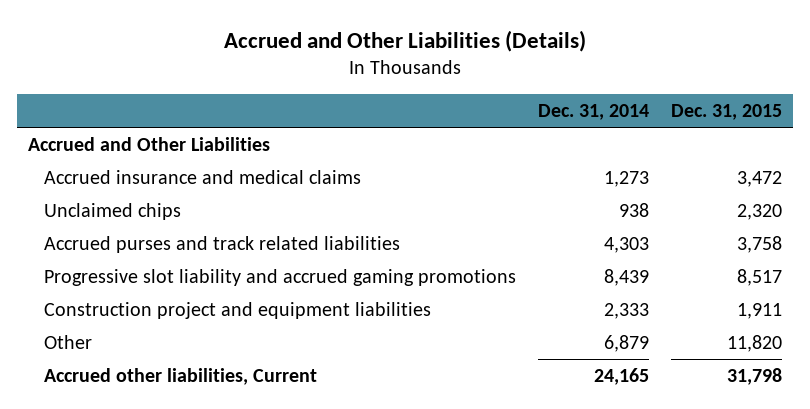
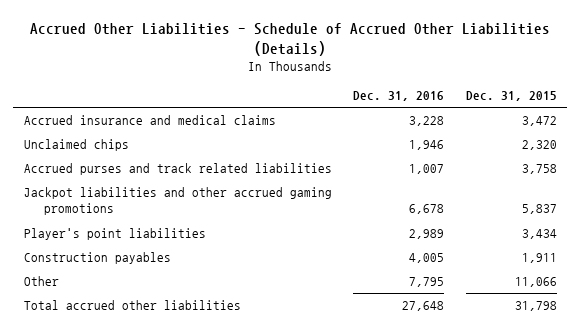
[223,29,586,52] Accrued and Other Liabilities (Details) -> [30,22,551,56] Accrued Other Liabilities - Schedule of Accrued Other Liabilities (Details)
[537,104,649,121] Dec. 31, 2014 -> none
none -> [353,91,445,102] Dec. 31, 2016
[27,136,270,151] Accrued and Other Liabilities -> none
[43,268,516,286] Progressive slot liability and accrued gaming promotions -> [23,187,332,216] Jackpot liabilities and other accrued gaming promotions
[737,268,783,286] 8,517 -> [521,204,557,215] 5,837
none -> [23,228,206,241] Player's point liabilities
[43,301,431,319] Construction project and equipment liabilities -> [23,252,171,265] Construction payables
[727,334,783,352] 11,820 -> [514,277,557,288] 11,066
[43,367,317,385] Accrued other liabilities, Current -> [23,300,241,311] Total accrued other liabilities

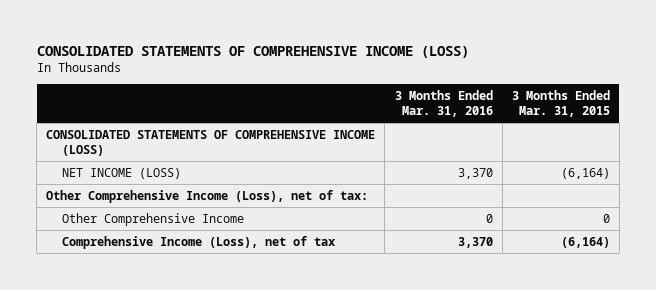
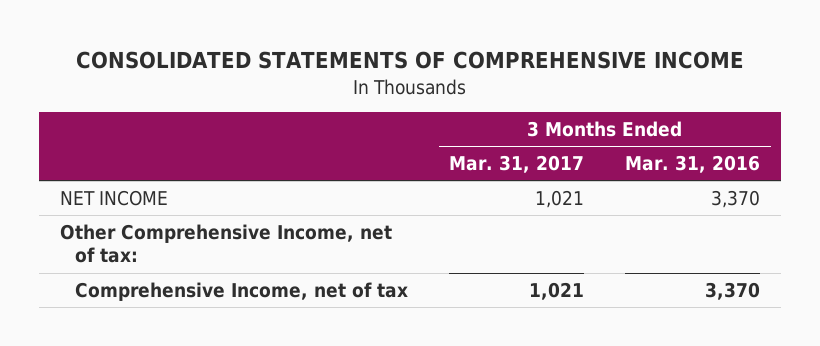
[36,45,469,58] CONSOLIDATED STATEMENTS OF COMPREHENSIVE INCOME (LOSS) -> [75,51,744,70] CONSOLIDATED STATEMENTS OF COMPREHENSIVE INCOME
[511,90,610,117] 3 Months Ended Mar. 31, 2015 -> none
none -> [448,154,584,173] Mar. 31, 2017
[46,130,376,156] CONSOLIDATED STATEMENTS OF COMPREHENSIVE INCOME (LOSS) -> none
[61,213,244,227] Other Comprehensive Income -> none
[61,168,181,180] NET INCOME (LOSS) -> [59,189,168,206] NET INCOME
[46,190,369,204] Other Comprehensive Income (Loss), net of tax: -> [59,223,392,264] Other Comprehensive Income, net of tax:
[61,236,335,250] Comprehensive Income (Loss), net of tax -> [74,281,408,301] Comprehensive Income, net of tax

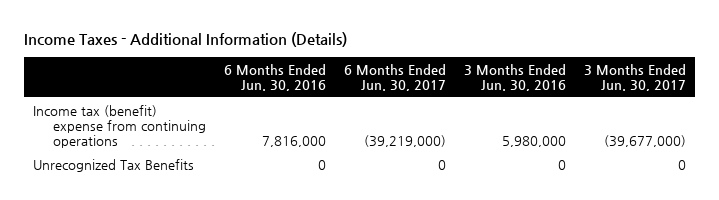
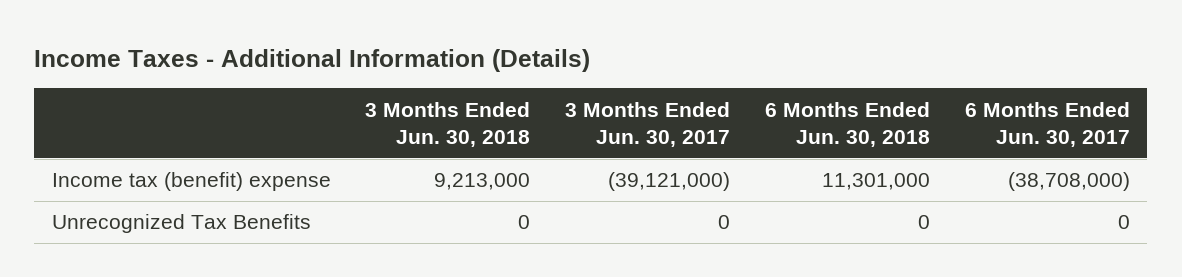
[223,64,326,92] 6 Months Ended Jun. 30, 2016 -> none
[463,64,566,92] 3 Months Ended Jun. 30, 2016 -> none
none -> [365,101,531,147] 3 Months Ended Jun. 30, 2018
none -> [765,101,931,147] 6 Months Ended Jun. 30, 2018
[33,104,206,148] Income tax (benefit) expense from continuing operations -> [51,172,331,192] Income tax (benefit) expense
[363,134,446,147] (39,219,000) -> [1007,172,1130,192] (38,708,000)
[604,134,687,147] (39,677,000) -> [608,172,731,192] (39,121,000)

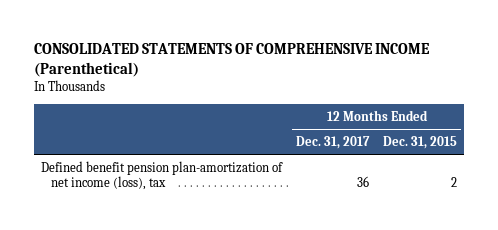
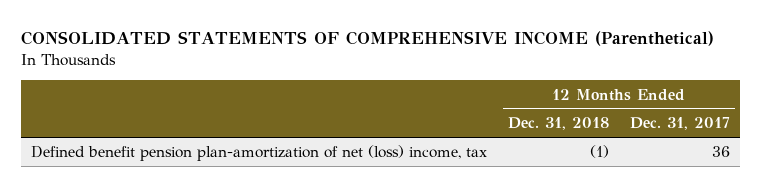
[383,136,458,150] Dec. 31, 2015 -> none
none -> [507,117,609,131] Dec. 31, 2018
[40,160,283,191] Defined benefit pension plan-amortization of net income (loss), tax -> [30,145,487,162] Defined benefit pension plan-amortization of net (loss) income, tax

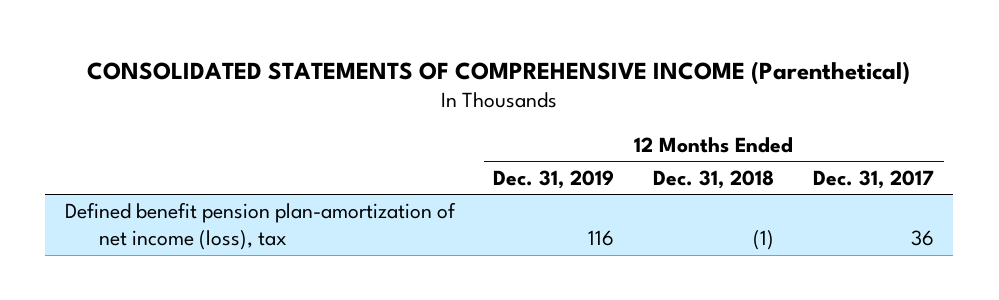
none -> [493,170,615,190] Dec. 31, 2019
[30,145,487,162] Defined benefit pension plan-amortization of net (loss) income, tax -> [64,202,456,251] Defined benefit pension plan-amortization of net income (loss), tax

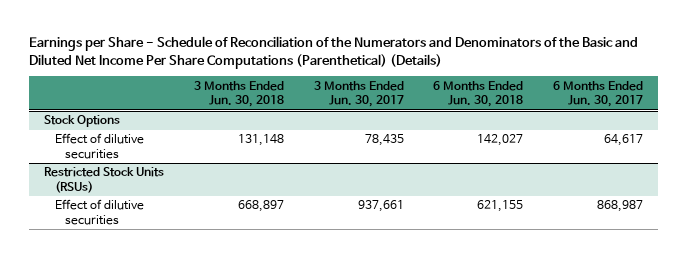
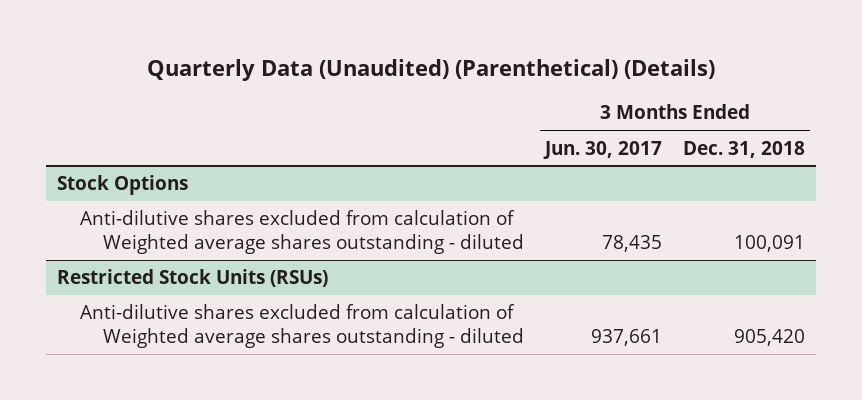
[29,36,639,69] Earnings per Share - Schedule of Reconciliation of the Numerators and Denominators of the Basic and Diluted Net Income Per Share Computations (Parenthetical) (Details) -> [146,58,715,81] Quarterly Data (Unaudited) (Parenthetical) (Details)
[193,80,284,108] 3 Months Ended Jun. 30, 2018 -> none
[433,80,524,108] 6 Months Ended Jun. 30, 2018 -> none
[553,80,644,108] 6 Months Ended Jun. 30, 2017 -> none
none -> [683,140,806,158] Dec. 31, 2018
[54,133,144,160] Effect of dilutive securities -> [79,210,524,254] Anti-dilutive shares excluded from calculation of Weighted average shares outstanding - diluted
[54,199,144,226] Effect of dilutive securities -> [79,304,524,348] Anti-dilutive shares excluded from calculation of Weighted average shares outstanding - diluted

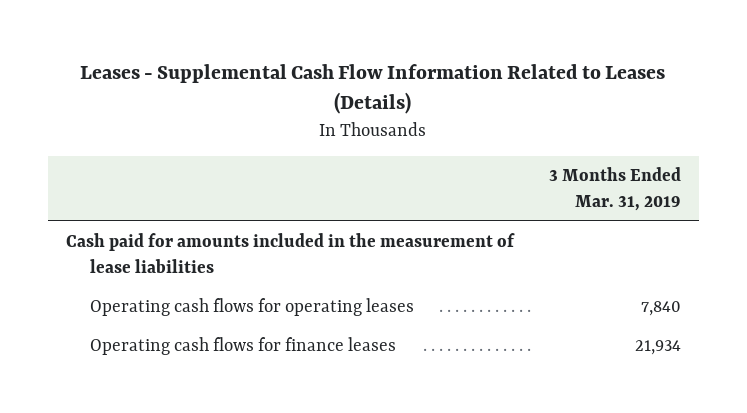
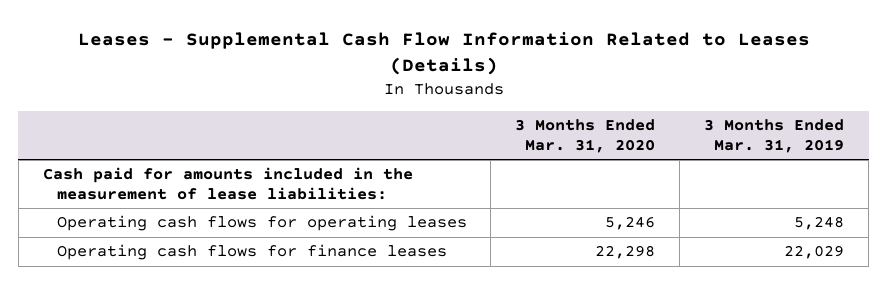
none -> [515,118,656,153] 3 Months Ended Mar. 31, 2020
[65,233,515,273] Cash paid for amounts included in the measurement of lease liabilities -> [42,167,413,201] Cash paid for amounts included in the measurement of lease liabilities:
[641,301,682,317] 7,840 -> [794,216,845,231] 5,248
[635,340,682,356] 21,934 -> [784,245,845,260] 22,029

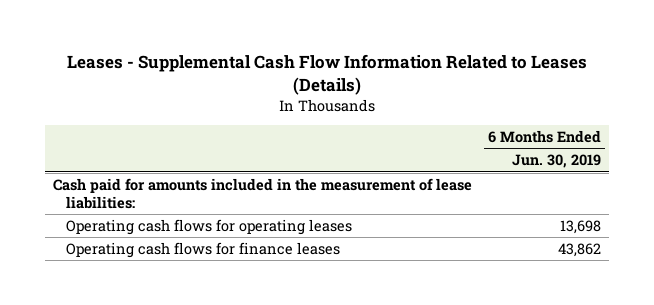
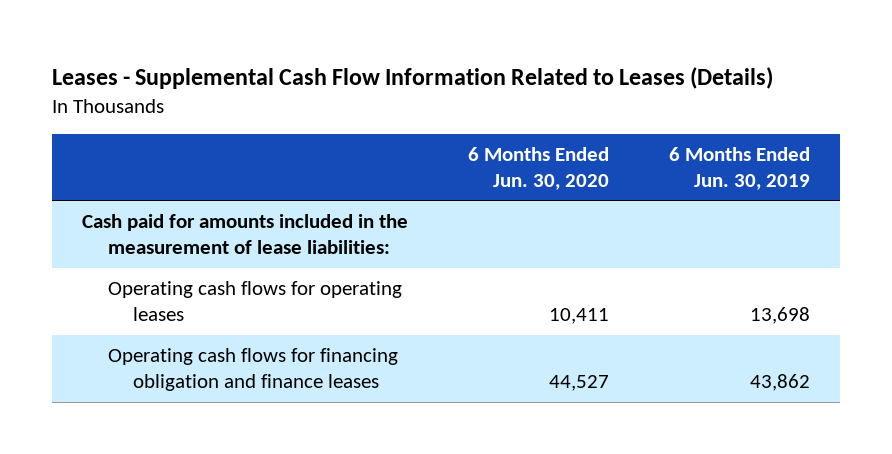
none -> [467,146,609,191] 6 Months Ended Jun. 30, 2020
[66,241,341,258] Operating cash flows for finance leases -> [107,347,398,392] Operating cash flows for financing obligation and finance leases

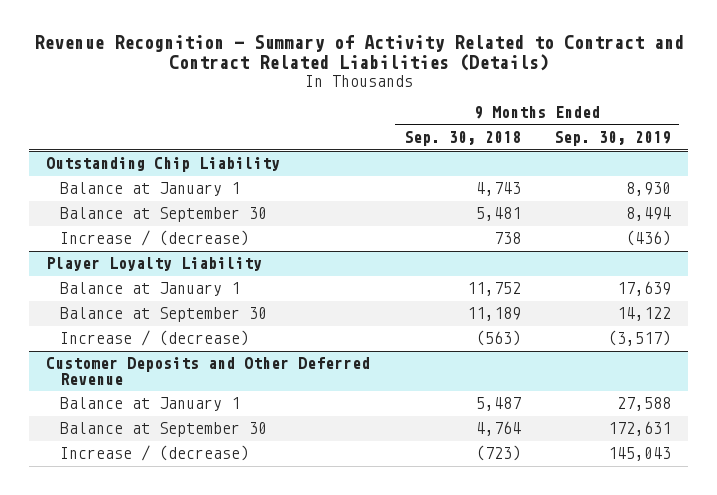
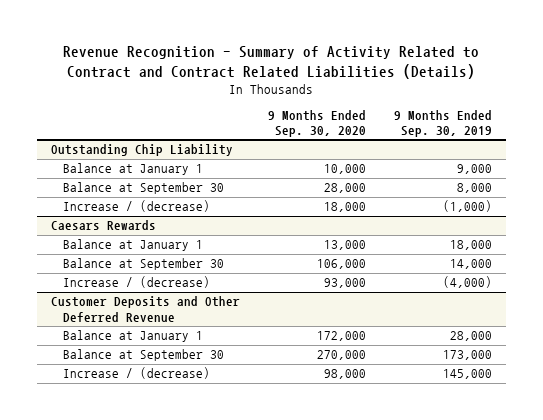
[403,131,521,147] Sep. 30, 2018 -> none
none -> [267,109,366,137] 9 Months Ended Sep. 30, 2020
[46,257,263,272] Player Loyalty Liability -> none
[626,182,672,197] 8,930 -> [457,164,493,175] 9,000
[626,207,672,222] 8,494 -> [457,183,493,194] 8,000
[626,230,672,247] (436) -> [443,200,493,213] (1,000)
none -> [50,220,156,231] Caesars Rewards
[617,281,672,297] 17,639 -> [450,240,493,251] 18,000
[617,307,672,322] 14,122 -> [450,259,493,270] 14,000
[608,330,672,347] (3,517) -> [443,276,493,289] (4,000)
[617,397,672,412] 27,588 -> [450,331,493,342] 28,000
[608,421,672,437] 172,631 -> [443,350,493,361] 173,000
[608,447,672,462] 145,043 -> [443,369,493,380] 145,000

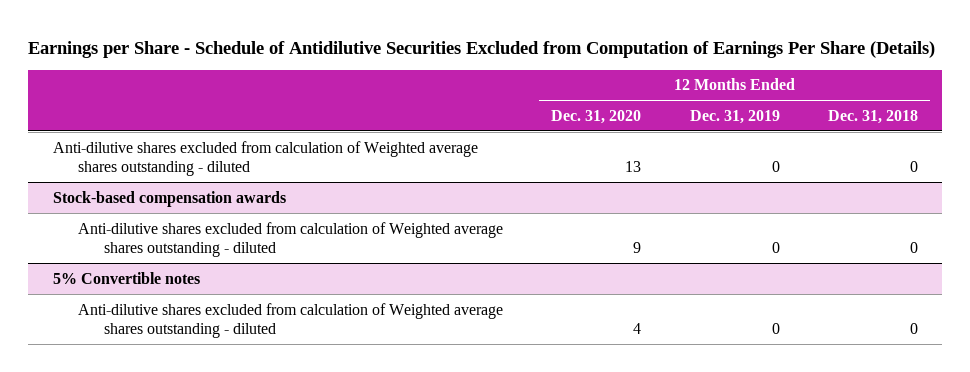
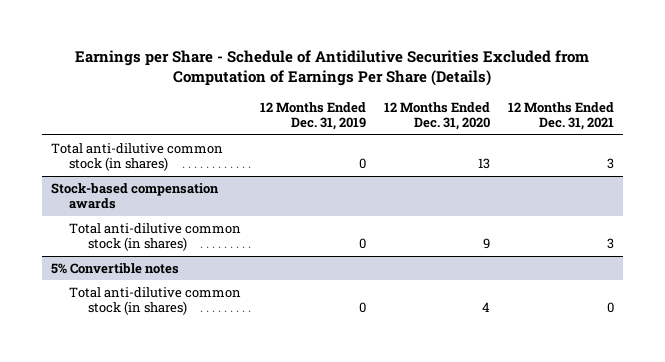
[827,109,918,124] Dec. 31, 2018 -> none
none -> [508,101,615,131] 12 Months Ended Dec. 31, 2021
[52,140,478,176] Anti-dilutive shares excluded from calculation of Weighted average shares outstanding - diluted -> [50,142,223,172] Total anti-dilutive common stock (in shares)
[78,221,504,257] Anti-dilutive shares excluded from calculation of Weighted average shares outstanding - diluted -> [69,222,242,252] Total anti-dilutive common stock (in shares)
[78,302,504,338] Anti-dilutive shares excluded from calculation of Weighted average shares outstanding - diluted -> [69,286,242,316] Total anti-dilutive common stock (in shares)

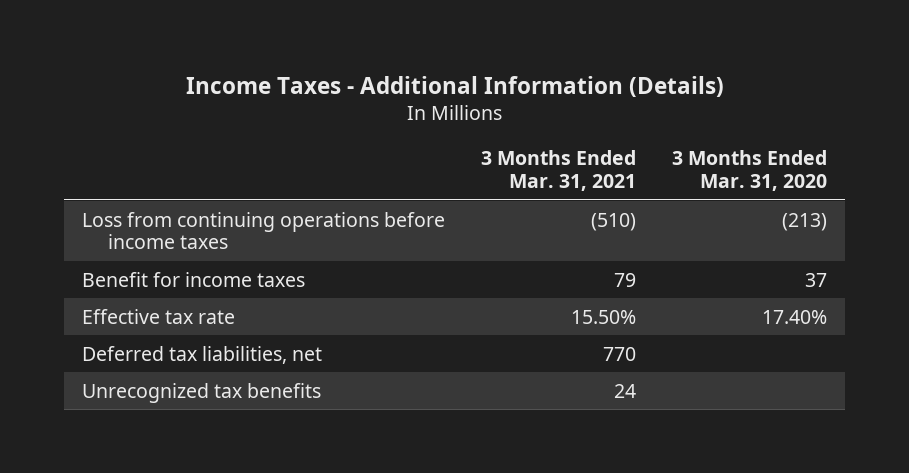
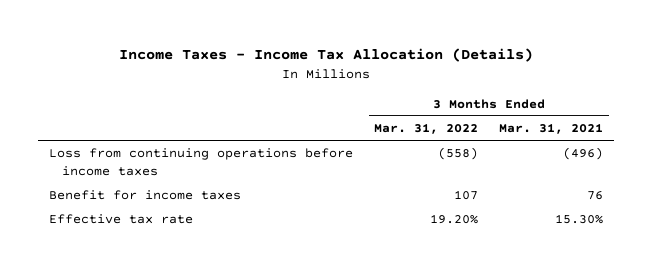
[185,76,724,98] Income Taxes - Additional Information (Details) -> [118,48,533,63] Income Taxes - Income Tax Allocation (Details)
[672,150,828,192] 3 Months Ended Mar. 31, 2020 -> none
none -> [373,122,478,134] Mar. 31, 2022
[81,345,322,364] Deferred tax liabilities, net -> none
[81,382,321,403] Unrecognized tax benefits -> none
[591,212,637,231] (510) -> [563,147,604,161] (496)
[614,272,637,287] 79 -> [587,191,604,201] 76
[571,309,637,324] 15.50% -> [555,214,604,225] 15.30%

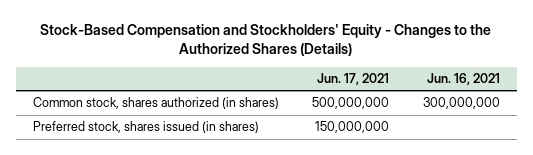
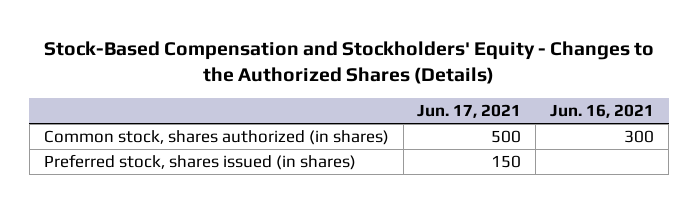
[312,97,390,110] 500,000,000 -> [491,130,522,144] 500
[422,97,500,110] 300,000,000 -> [624,130,655,144] 300
[315,121,390,134] 150,000,000 -> [491,155,522,169] 150

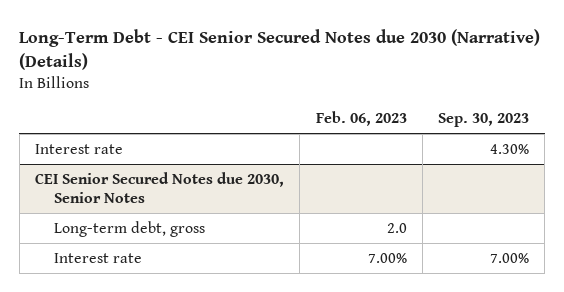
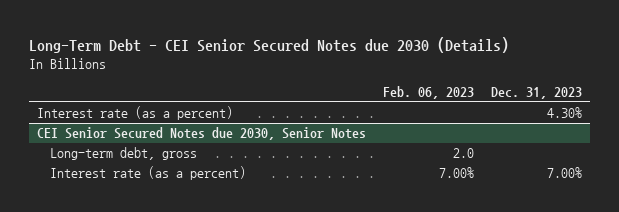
[19,29,541,71] Long-Term Debt - CEI Senior Secured Notes due 2030 (Narrative) (Details) -> [28,36,509,53] Long-Term Debt - CEI Senior Secured Notes due 2030 (Details)
[438,113,530,128] Sep. 30, 2023 -> none
none -> [491,87,583,100] Dec. 31, 2023
[35,143,124,154] Interest rate -> [37,106,234,121] Interest rate (as a percent)
[54,252,143,263] Interest rate -> [50,166,247,181] Interest rate (as a percent)

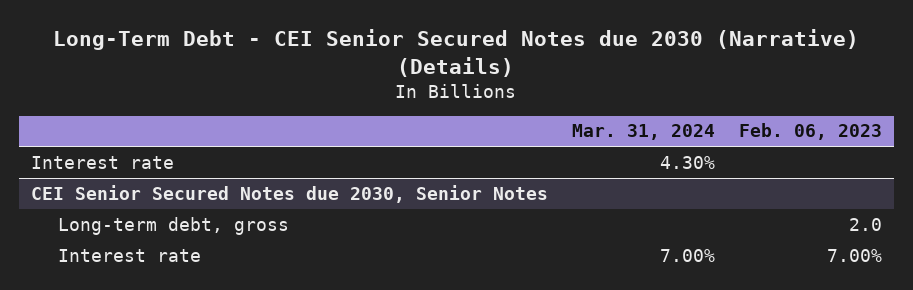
[28,36,509,53] Long-Term Debt - CEI Senior Secured Notes due 2030 (Details) -> [53,29,860,77] Long-Term Debt - CEI Senior Secured Notes due 2030 (Narrative) (Details)
[491,87,583,100] Dec. 31, 2023 -> none
none -> [571,124,715,141] Mar. 31, 2024
[37,106,234,121] Interest rate (as a percent) -> [30,155,174,169] Interest rate
[50,166,247,181] Interest rate (as a percent) -> [57,248,201,262] Interest rate

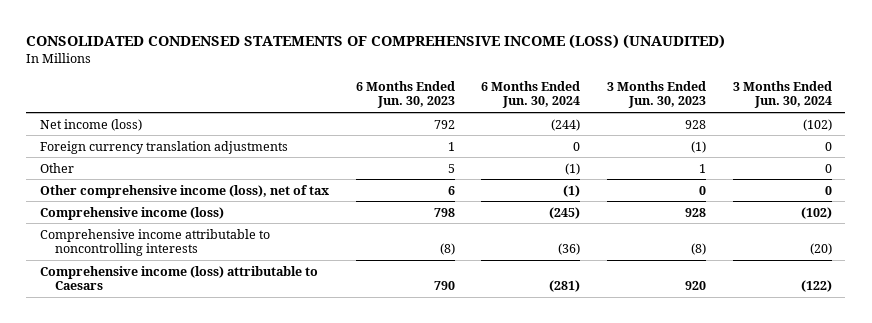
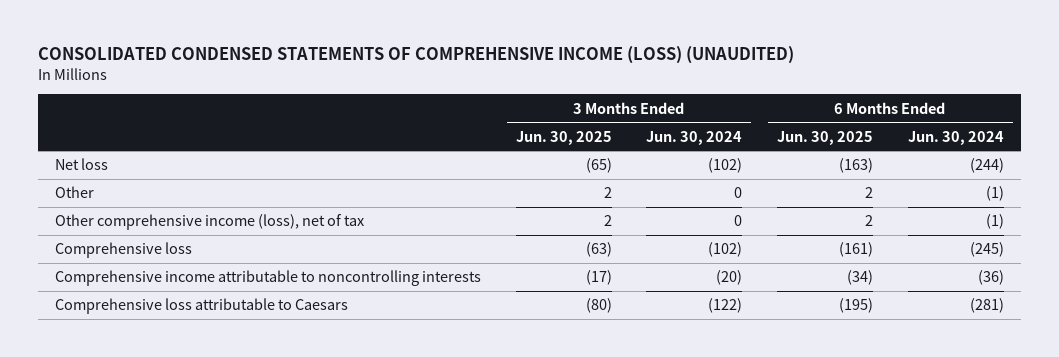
[355,80,455,109] 6 Months Ended Jun. 30, 2023 -> none
[607,80,707,109] 3 Months Ended Jun. 30, 2023 -> none
none -> [515,130,612,145] Jun. 30, 2025
none -> [777,130,874,145] Jun. 30, 2025
[39,140,288,154] Foreign currency translation adjustments -> none
[39,118,142,131] Net income (loss) -> [54,158,108,171] Net loss
[39,206,224,220] Comprehensive income (loss) -> [54,242,192,259] Comprehensive loss
[39,265,318,291] Comprehensive income (loss) attributable to Caesars -> [54,298,348,315] Comprehensive loss attributable to Caesars

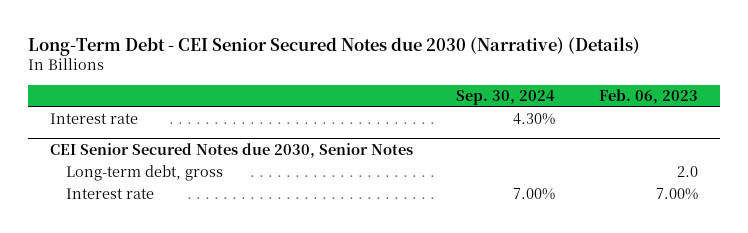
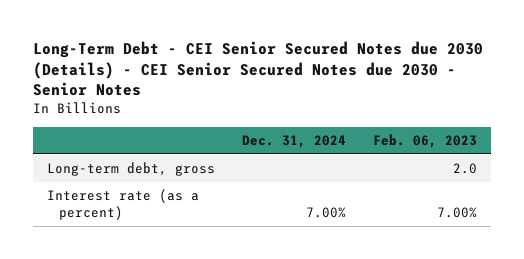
[28,36,641,56] Long-Term Debt - CEI Senior Secured Notes due 2030 (Narrative) (Details) -> [33,40,484,97] Long-Term Debt - CEI Senior Secured Notes due 2030 (Details) - CEI Senior Secured Notes due 2030 - Senior Notes
[456,90,556,106] Sep. 30, 2024 -> none
none -> [241,135,346,149] Dec. 31, 2024
[49,113,138,125] Interest rate -> none
[49,143,413,159] CEI Senior Secured Notes due 2030, Senior Notes -> none
[65,188,154,200] Interest rate -> [46,189,199,221] Interest rate (as a percent)

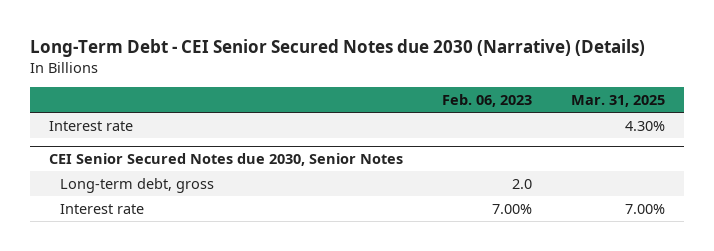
[33,40,484,97] Long-Term Debt - CEI Senior Secured Notes due 2030 (Details) - CEI Senior Secured Notes due 2030 - Senior Notes -> [29,38,645,57] Long-Term Debt - CEI Senior Secured Notes due 2030 (Narrative) (Details)
[241,135,346,149] Dec. 31, 2024 -> none
none -> [570,94,665,107] Mar. 31, 2025
none -> [49,120,134,131] Interest rate
none -> [49,153,404,167] CEI Senior Secured Notes due 2030, Senior Notes
[46,189,199,221] Interest rate (as a percent) -> [60,203,145,214] Interest rate

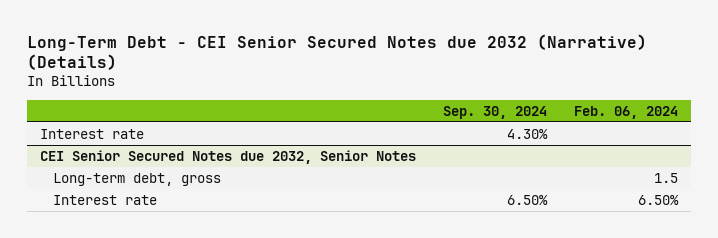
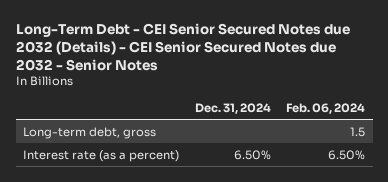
[27,33,648,71] Long-Term Debt - CEI Senior Secured Notes due 2032 (Narrative) (Details) -> [15,22,350,71] Long-Term Debt - CEI Senior Secured Notes due 2032 (Details) - CEI Senior Secured Notes due 2032 - Senior Notes
[443,105,548,119] Sep. 30, 2024 -> none
none -> [194,103,271,115] Dec. 31, 2024
[40,128,145,139] Interest rate -> none
[40,149,417,164] CEI Senior Secured Notes due 2032, Senior Notes -> none
[53,194,158,205] Interest rate -> [23,149,180,162] Interest rate (as a percent)

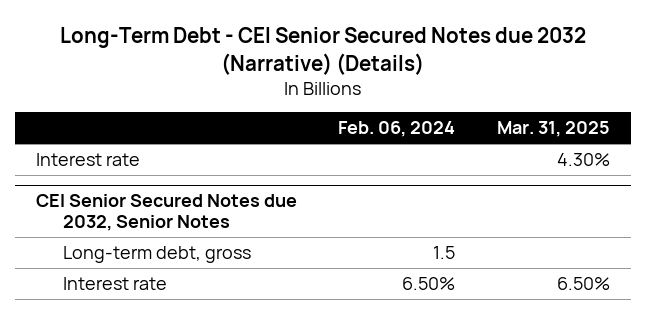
[15,22,350,71] Long-Term Debt - CEI Senior Secured Notes due 2032 (Details) - CEI Senior Secured Notes due 2032 - Senior Notes -> [59,26,586,75] Long-Term Debt - CEI Senior Secured Notes due 2032 (Narrative) (Details)
[194,103,271,115] Dec. 31, 2024 -> none
none -> [496,121,610,138] Mar. 31, 2025
none -> [36,152,141,166] Interest rate
none -> [36,194,298,231] CEI Senior Secured Notes due 2032, Senior Notes
[23,149,180,162] Interest rate (as a percent) -> [63,276,168,290] Interest rate

